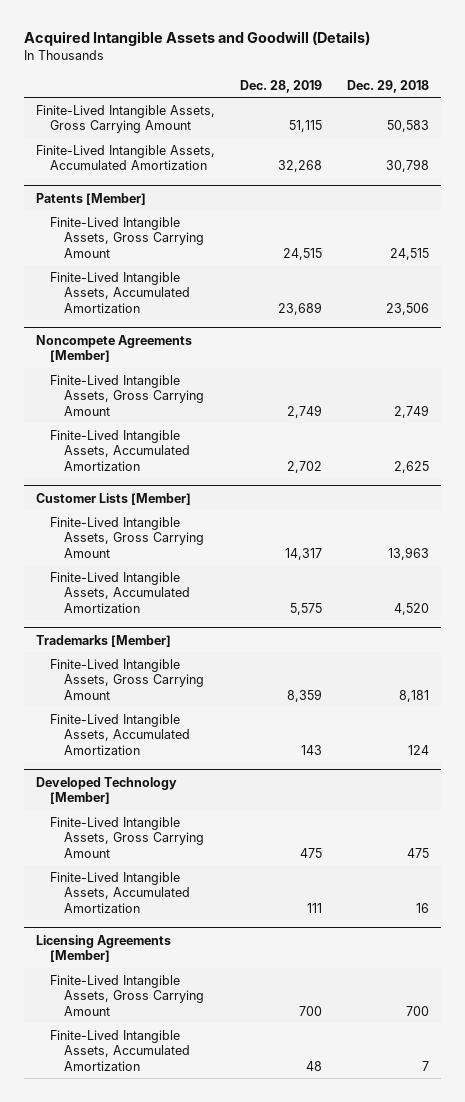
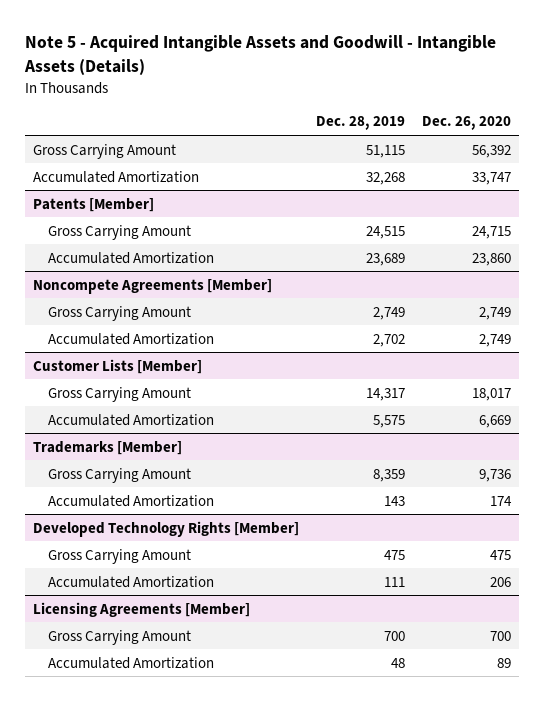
[23,31,370,47] Acquired Intangible Assets and Goodwill (Details) -> [23,35,496,76] Note 5 - Acquired Intangible Assets and Goodwill - Intangible Assets (Details)
[347,79,430,93] Dec. 29, 2018 -> none
none -> [421,116,511,131] Dec. 26, 2020
[36,104,216,134] Finite-Lived Intangible Assets, Gross Carrying Amount -> [33,143,177,159] Gross Carrying Amount
[36,144,216,171] Finite-Lived Intangible Assets, Accumulated Amortization -> [33,170,200,183] Accumulated Amortization
[50,216,205,258] Finite-Lived Intangible Assets, Gross Carrying Amount -> [47,224,191,240] Gross Carrying Amount
[50,271,191,313] Finite-Lived Intangible Assets, Accumulated Amortization -> [47,251,214,264] Accumulated Amortization
[50,374,205,416] Finite-Lived Intangible Assets, Gross Carrying Amount -> [47,305,191,321] Gross Carrying Amount
[50,429,191,471] Finite-Lived Intangible Assets, Accumulated Amortization -> [47,332,214,345] Accumulated Amortization
[50,516,205,558] Finite-Lived Intangible Assets, Gross Carrying Amount -> [47,386,191,402] Gross Carrying Amount
[50,571,191,613] Finite-Lived Intangible Assets, Accumulated Amortization -> [47,413,214,426] Accumulated Amortization
[50,658,205,700] Finite-Lived Intangible Assets, Gross Carrying Amount -> [47,467,191,483] Gross Carrying Amount
[50,713,191,755] Finite-Lived Intangible Assets, Accumulated Amortization -> [47,494,214,507] Accumulated Amortization
[36,776,178,804] Developed Technology [Member] -> [33,520,300,537] Developed Technology Rights [Member]
[50,816,205,858] Finite-Lived Intangible Assets, Gross Carrying Amount -> [47,548,191,564] Gross Carrying Amount
[50,871,191,913] Finite-Lived Intangible Assets, Accumulated Amortization -> [47,575,214,588] Accumulated Amortization
[50,974,205,1016] Finite-Lived Intangible Assets, Gross Carrying Amount -> [47,629,191,645] Gross Carrying Amount
[50,1029,191,1071] Finite-Lived Intangible Assets, Accumulated Amortization -> [47,656,214,669] Accumulated Amortization

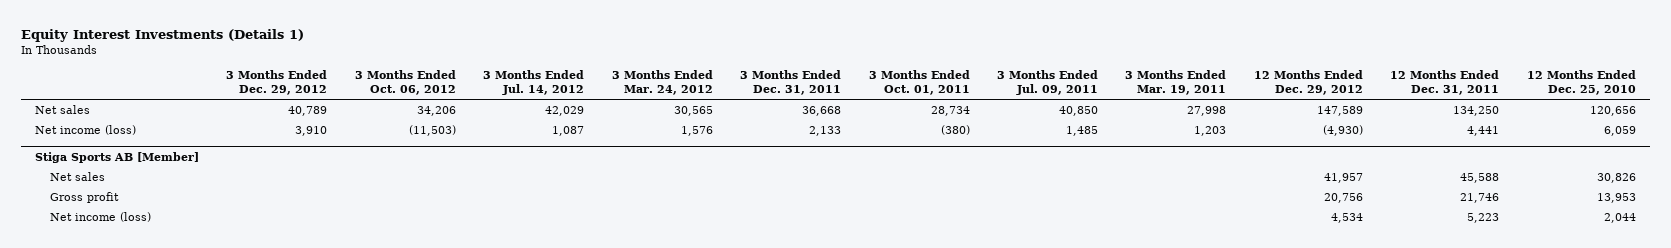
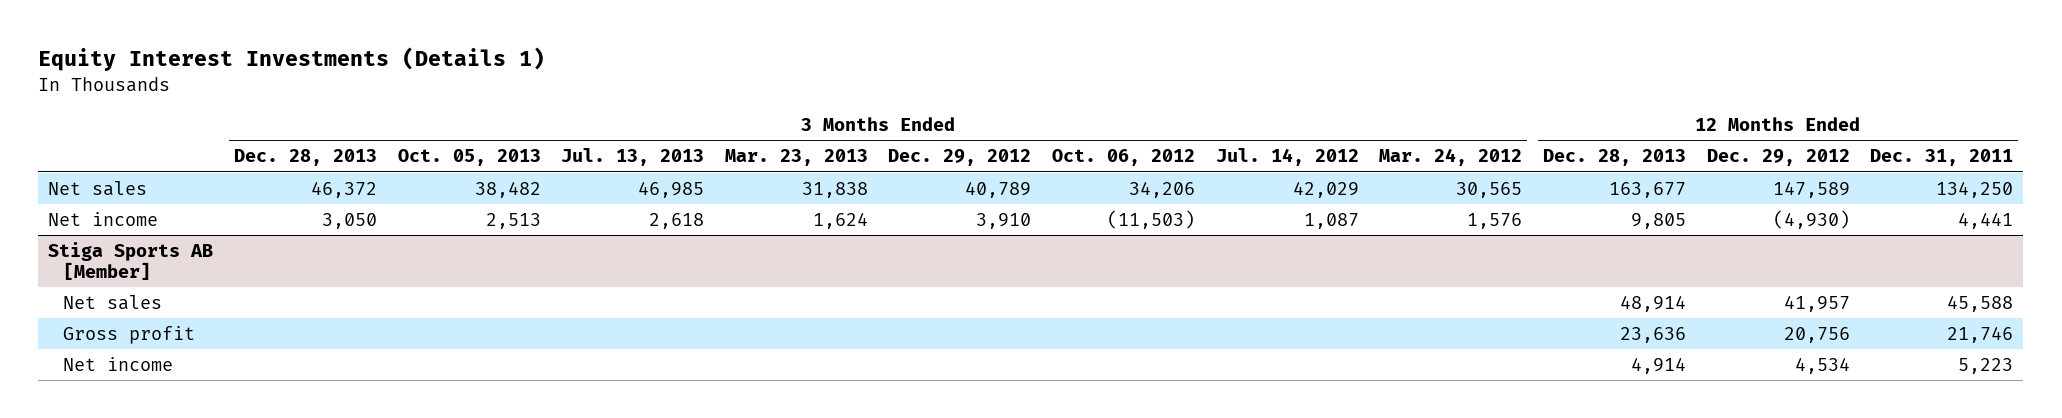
[740,70,842,95] 3 Months Ended Dec. 31, 2011 -> none
[868,70,970,95] 3 Months Ended Oct. 01, 2011 -> none
[997,70,1099,95] 3 Months Ended Jul. 09, 2011 -> none
[1125,70,1227,95] 3 Months Ended Mar. 19, 2011 -> none
[1526,70,1636,95] 12 Months Ended Dec. 25, 2010 -> none
none -> [234,149,378,167] Dec. 28, 2013
none -> [397,149,541,167] Oct. 05, 2013
none -> [561,148,705,167] Jul. 13, 2013
none -> [724,149,868,167] Mar. 23, 2013
none -> [1542,149,1686,167] Dec. 28, 2013
[34,125,136,136] Net income (loss) -> [48,212,159,227] Net income
[50,212,152,223] Net income (loss) -> [63,357,174,372] Net income

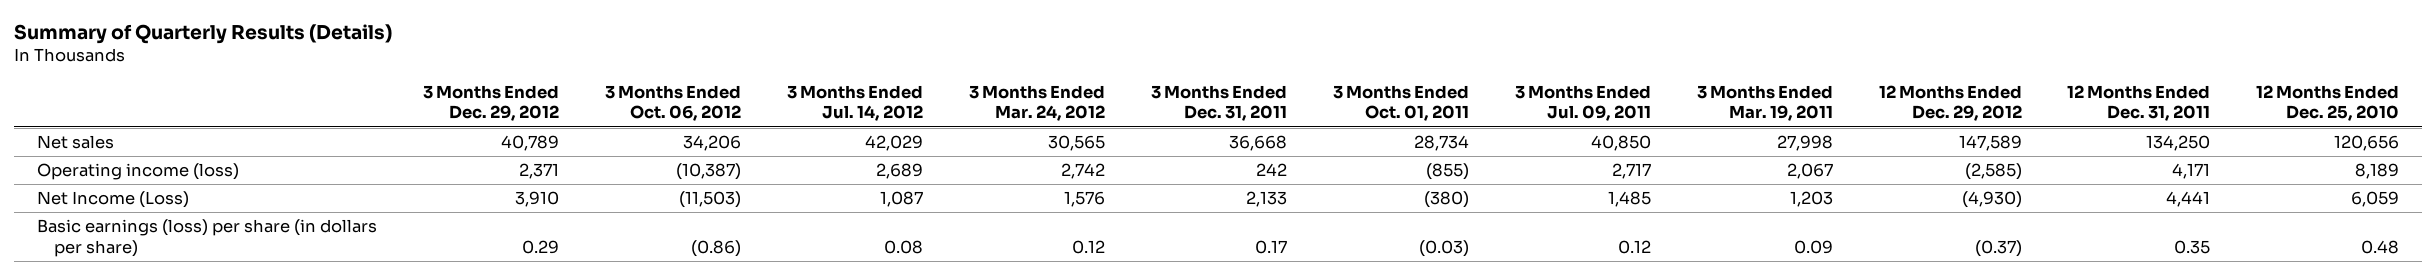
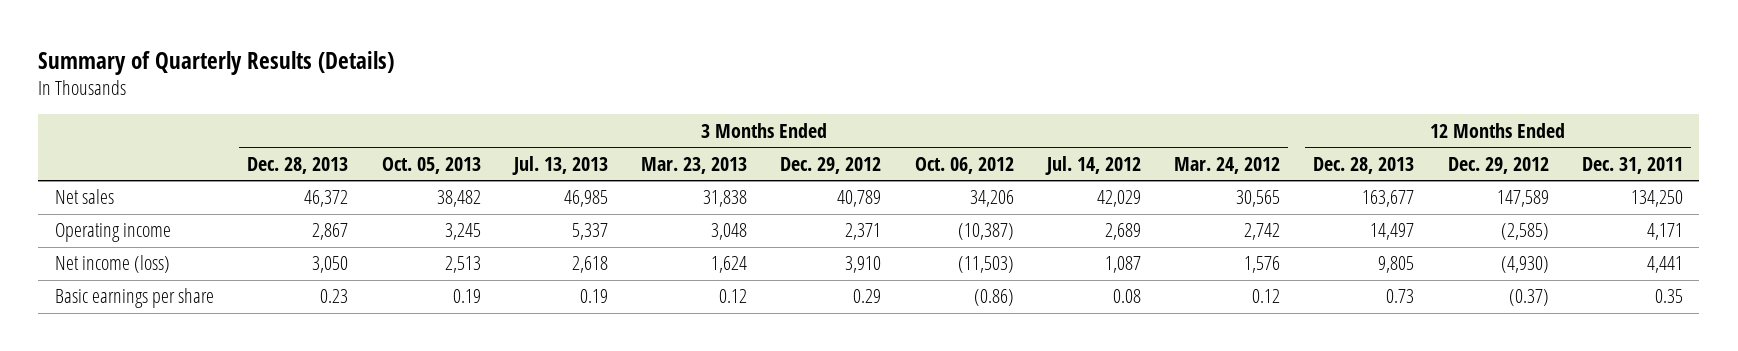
[1150,84,1287,122] 3 Months Ended Dec. 31, 2011 -> none
[1332,84,1469,122] 3 Months Ended Oct. 01, 2011 -> none
[1514,84,1651,122] 3 Months Ended Jul. 09, 2011 -> none
[1696,84,1833,122] 3 Months Ended Mar. 19, 2011 -> none
[2256,84,2400,122] 12 Months Ended Dec. 25, 2010 -> none
none -> [247,156,349,174] Dec. 28, 2013
none -> [381,156,481,174] Oct. 05, 2013
none -> [511,155,608,175] Jul. 13, 2013
none -> [641,156,748,174] Mar. 23, 2013
none -> [1313,156,1415,174] Dec. 28, 2013
[36,163,239,181] Operating income (loss) -> [55,223,172,243] Operating income
[36,191,189,209] Net Income (Loss) -> [55,255,171,274] Net income (loss)
[36,219,377,257] Basic earnings (loss) per share (in dollars per share) -> [55,288,215,309] Basic earnings per share

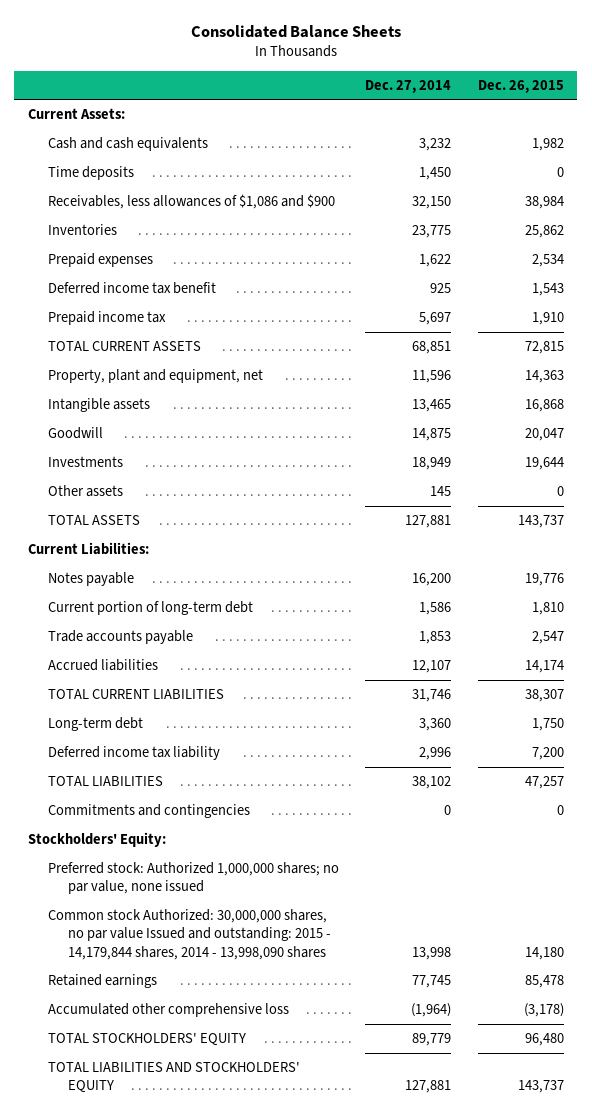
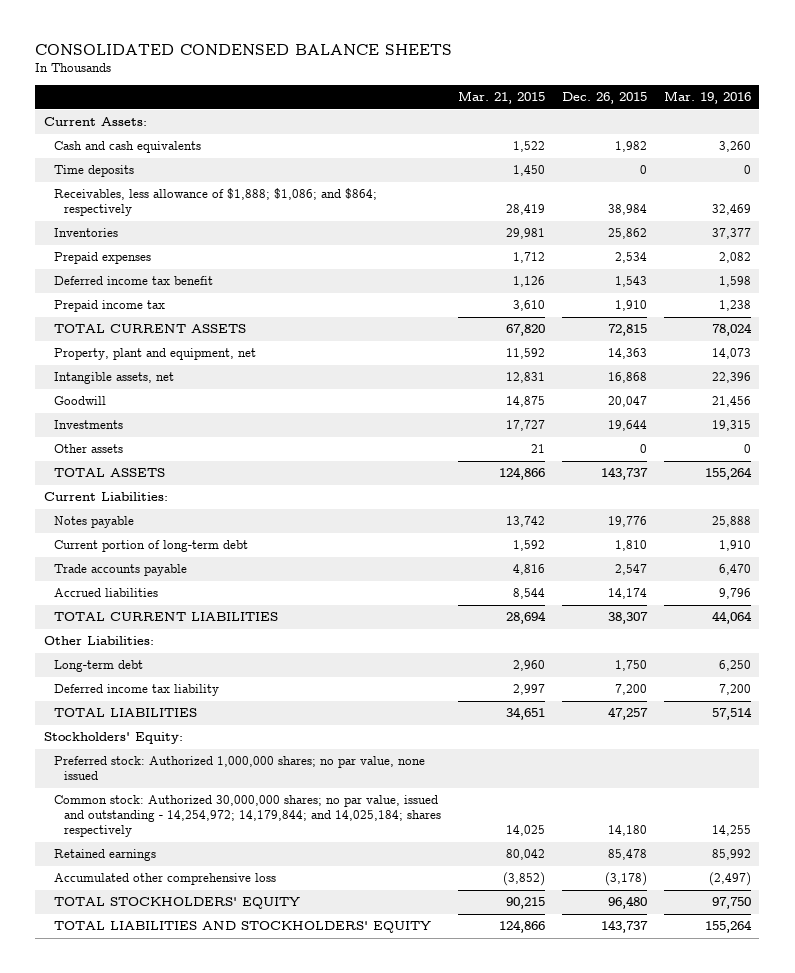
[190,24,401,38] Consolidated Balance Sheets -> [35,44,453,56] CONSOLIDATED CONDENSED BALANCE SHEETS
[365,79,452,93] Dec. 27, 2014 -> none
none -> [457,91,545,105] Mar. 21, 2015
none -> [663,91,751,105] Mar. 19, 2016
[47,194,335,210] Receivables, less allowances of $1,086 and $900 -> [53,188,377,217] Receivables, less allowance of $1,888; $1,086; and $864; respectively
[47,398,150,413] Intangible assets -> [53,372,174,385] Intangible assets, net
none -> [43,636,154,646] Other Liabilities:
[47,804,250,819] Commitments and contingencies -> none
[47,909,332,960] Common stock Authorized: 30,000,000 shares, no par value Issued and outstanding: 2015 - 14,179,844 shares, 2014 - 13,998,090 shares -> [53,795,442,838] Common stock: Authorized 30,000,000 shares; no par value, issued and outstanding - 14,254,972; 14,179,844; and 14,025,184; shares respectively

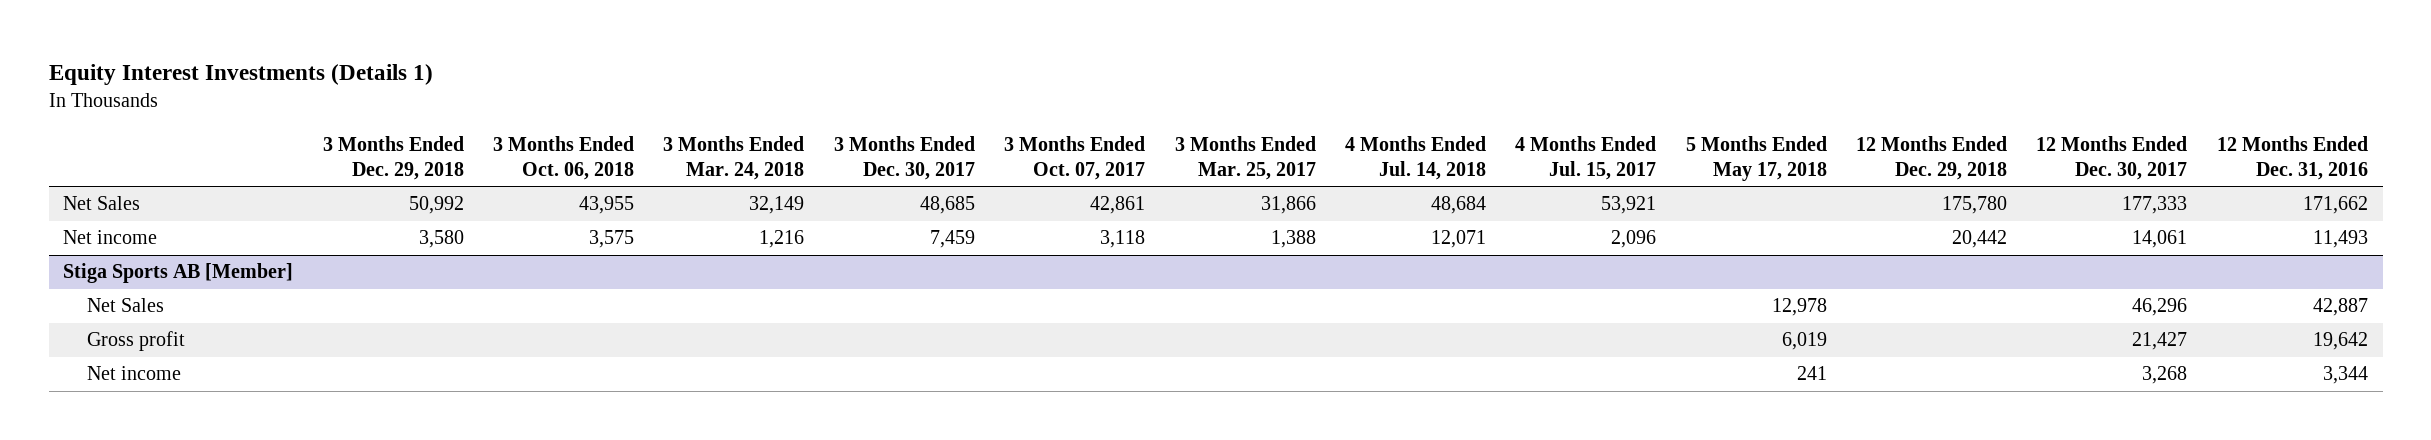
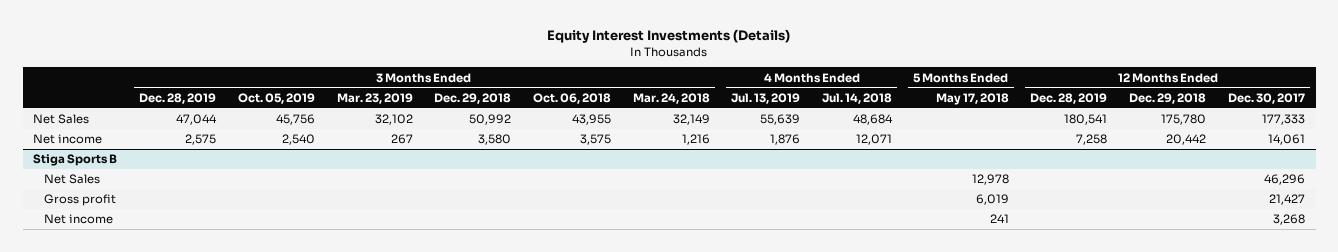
[48,63,433,85] Equity Interest Investments (Details 1) -> [547,29,791,44] Equity Interest Investments (Details)
[833,135,975,180] 3 Months Ended Dec. 30, 2017 -> none
[1004,135,1146,180] 3 Months Ended Oct. 07, 2017 -> none
[1174,135,1316,180] 3 Months Ended Mar. 25, 2017 -> none
[1515,135,1657,180] 4 Months Ended Jul. 15, 2017 -> none
[2216,135,2368,180] 12 Months Ended Dec. 31, 2016 -> none
none -> [139,92,217,104] Dec. 28, 2019
none -> [237,92,315,104] Oct. 05, 2019
none -> [336,92,413,104] Mar. 23, 2019
none -> [731,92,801,104] Jul. 13, 2019
none -> [1030,92,1108,104] Dec. 28, 2019
[63,263,294,284] Stiga Sports AB [Member] -> [33,154,118,167] Stiga Sports B

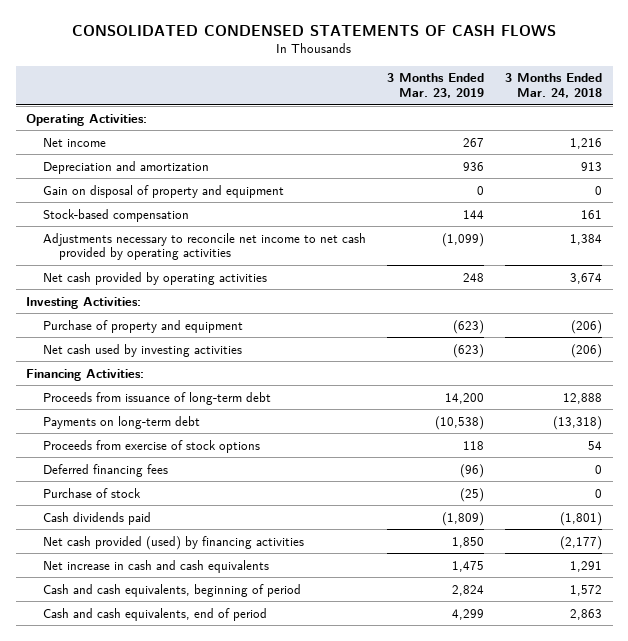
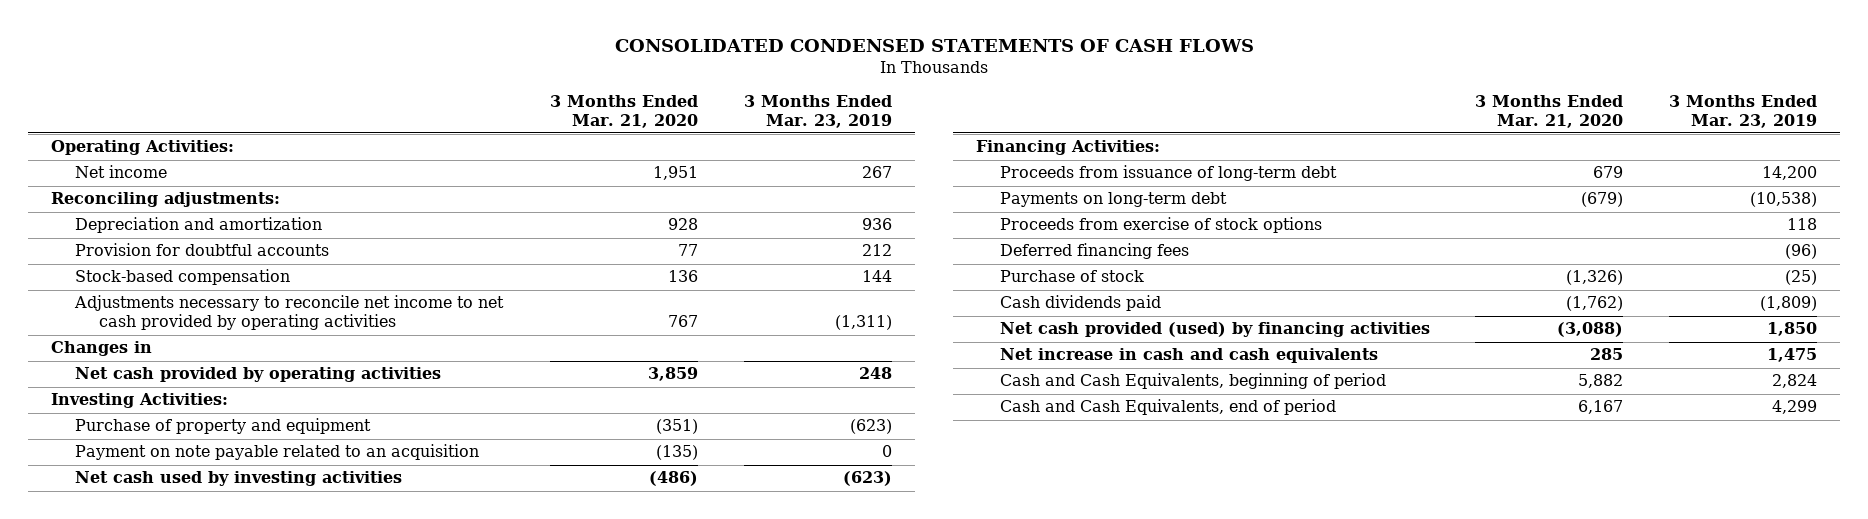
[505,73,603,99] 3 Months Ended Mar. 24, 2018 -> none
none -> [550,94,699,128] 3 Months Ended Mar. 21, 2020
none -> [50,192,280,208] Reconciling adjustments:
[42,184,284,198] Gain on disposal of property and equipment -> none
none -> [74,243,329,257] Provision for doubtful accounts
[441,232,484,247] (1,099) -> [834,315,892,331] (1,311)
none -> [50,341,152,357] Changes in
none -> [74,444,479,461] Payment on note payable related to an acquisition
[42,583,301,597] Cash and cash equivalents, beginning of period -> [1000,373,1387,390] Cash and Cash Equivalents, beginning of period
[42,607,267,621] Cash and cash equivalents, end of period -> [1000,399,1337,416] Cash and Cash Equivalents, end of period

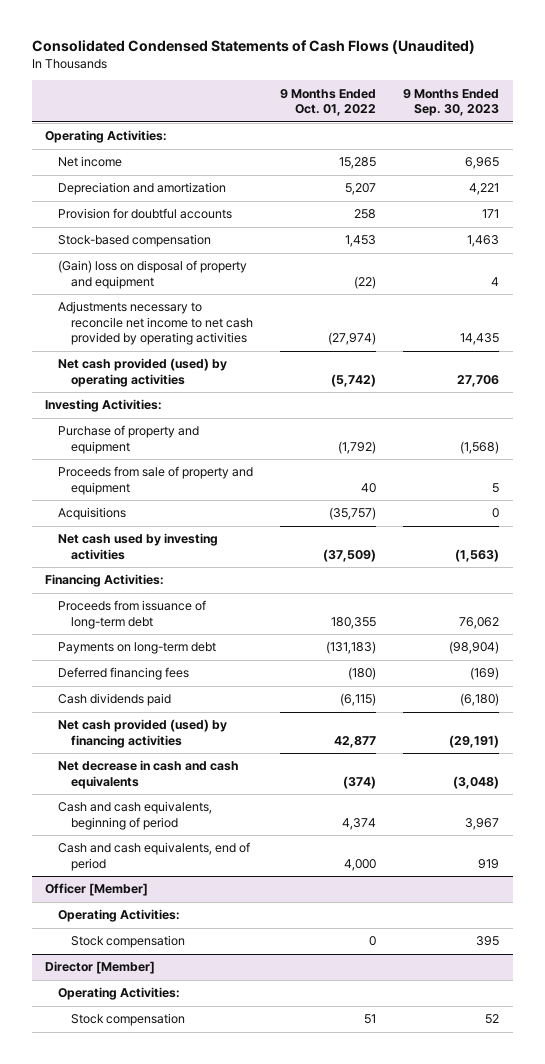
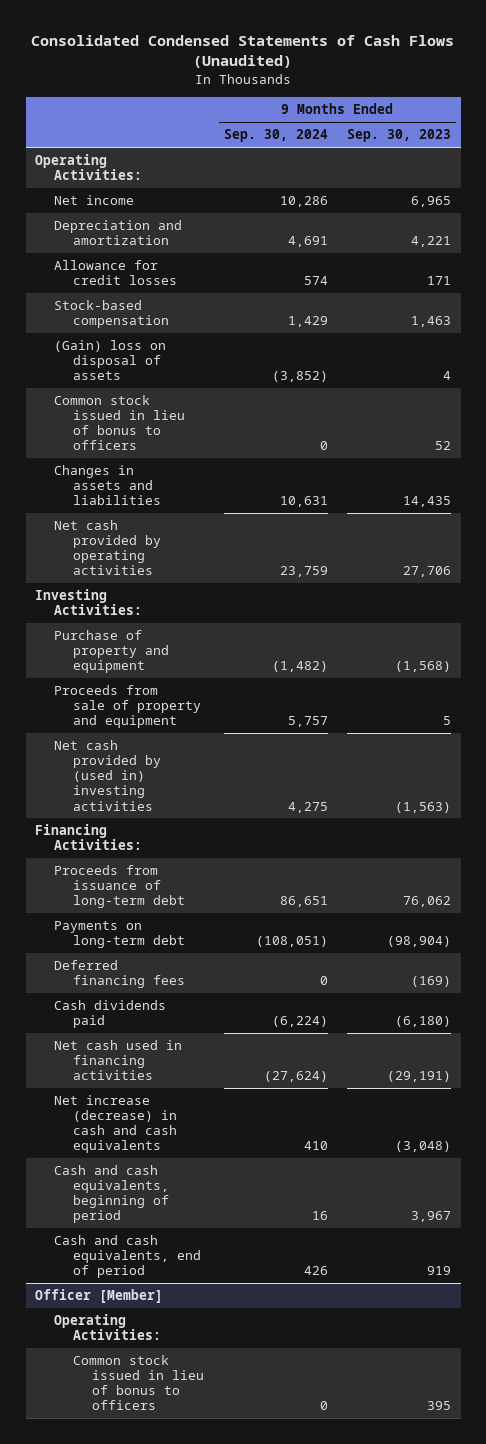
[280,88,377,117] 9 Months Ended Oct. 01, 2022 -> none
none -> [223,129,328,143] Sep. 30, 2024
[58,208,233,220] Provision for doubtful accounts -> [54,260,178,286] Allowance for credit losses
[58,260,248,289] (Gain) loss on disposal of property and equipment -> [54,340,167,381] (Gain) loss on disposal of assets
none -> [54,395,186,451] Common stock issued in lieu of bonus to officers
[58,301,254,346] Adjustments necessary to reconcile net income to net cash provided by operating activities -> [54,465,162,506] Changes in assets and liabilities
[58,358,228,387] Net cash provided (used) by operating activities -> [54,520,162,576] Net cash provided by operating activities
[58,507,127,521] Acquisitions -> none
[58,533,219,560] Net cash used by investing activities -> [54,740,162,811] Net cash provided by (used in) investing activities
[58,719,228,748] Net cash provided (used) by financing activities -> [54,1040,183,1081] Net cash used in financing activities
[58,760,240,789] Net decrease in cash and cash equivalents -> [54,1095,178,1154] Net increase (decrease) in cash and cash equivalents
[45,961,156,975] Director [Member] -> none
[58,987,181,1001] Operating Activities: -> none
[71,1013,186,1027] Stock compensation -> none
[71,935,186,949] Stock compensation -> [73,1355,205,1411] Common stock issued in lieu of bonus to officers

